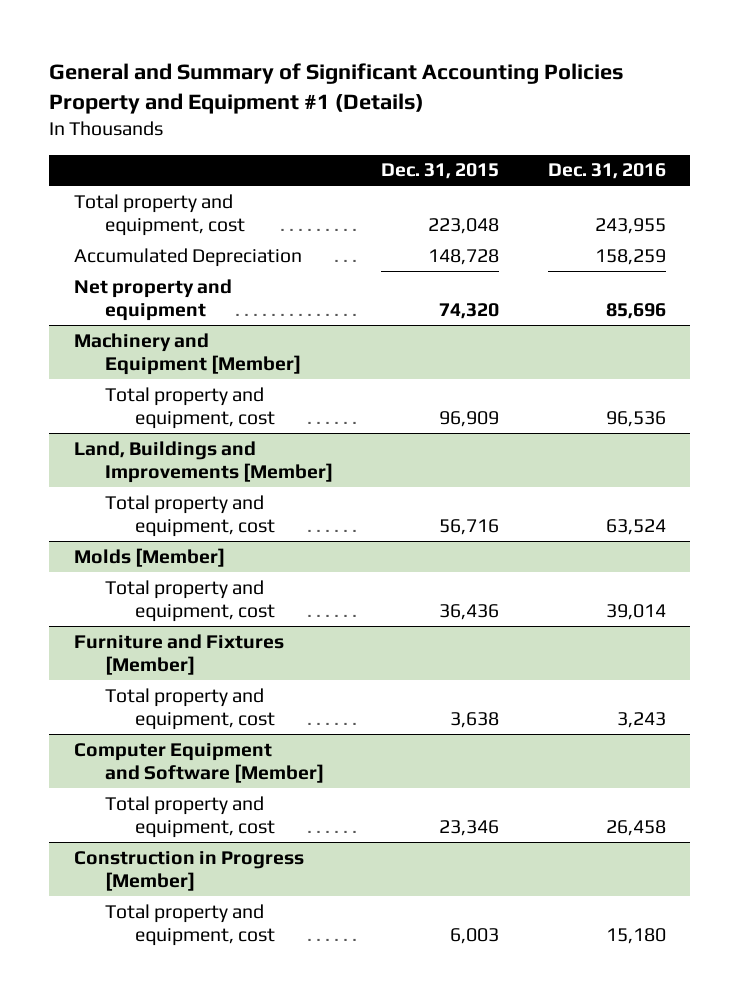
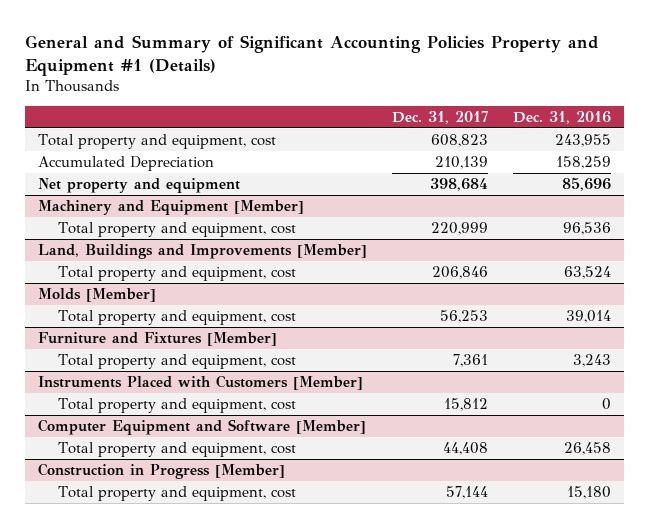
[381,163,500,180] Dec. 31, 2015 -> none
none -> [392,111,489,125] Dec. 31, 2017
none -> [37,374,363,390] Instruments Placed with Customers [Member]
none -> [58,397,297,413] Total property and equipment, cost

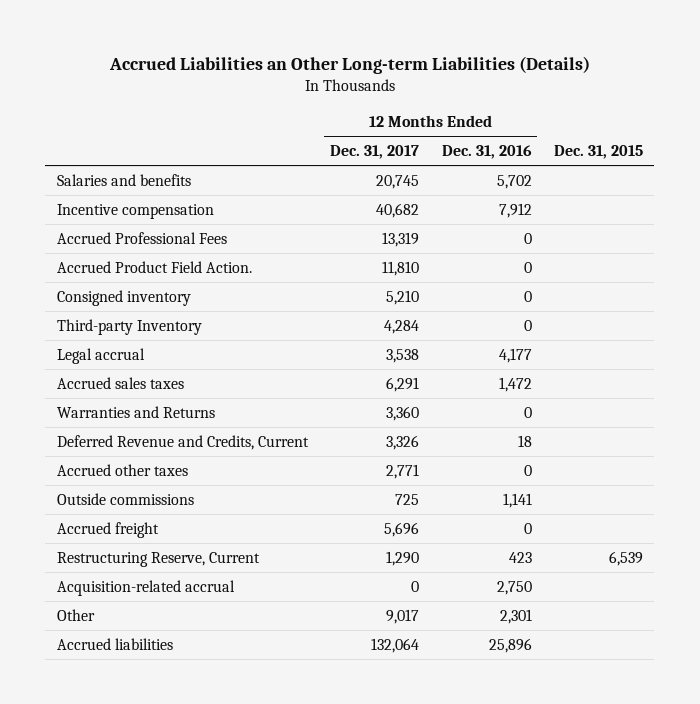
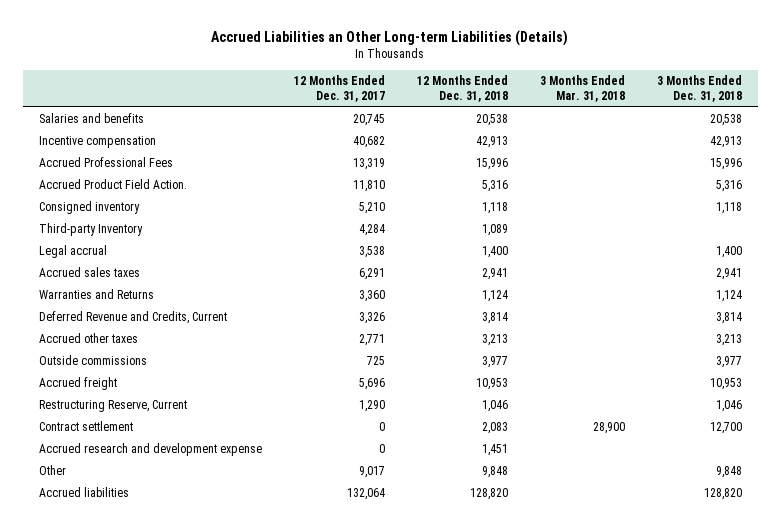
[441,145,532,160] Dec. 31, 2016 -> none
[554,145,644,160] Dec. 31, 2015 -> none
none -> [416,75,508,103] 12 Months Ended Dec. 31, 2018
none -> [539,75,625,103] 3 Months Ended Mar. 31, 2018
none -> [656,75,742,103] 3 Months Ended Dec. 31, 2018
[56,579,235,596] Acquisition-related accrual -> none
none -> [38,421,133,432] Contract settlement
none -> [38,443,262,457] Accrued research and development expense

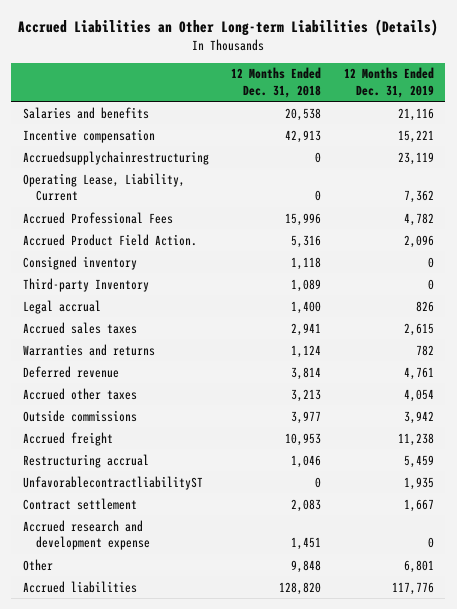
[293,75,385,103] 12 Months Ended Dec. 31, 2017 -> none
[539,75,625,103] 3 Months Ended Mar. 31, 2018 -> none
[656,75,742,103] 3 Months Ended Dec. 31, 2018 -> none
none -> [343,67,434,98] 12 Months Ended Dec. 31, 2019
none -> [22,150,209,165] Accruedsupplychainrestructuring
none -> [22,172,185,202] Operating Lease, Liability, Current
[38,289,154,300] Warranties and Returns -> [22,343,155,356] Warranties and returns
[38,311,227,325] Deferred Revenue and Credits, Current -> [22,365,119,378] Deferred revenue
[38,400,187,413] Restructuring Reserve, Current -> [22,453,149,468] Restructuring accrual
none -> [22,475,203,490] UnfavorablecontractliabilityST

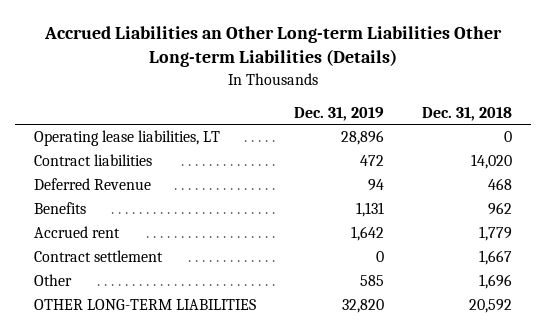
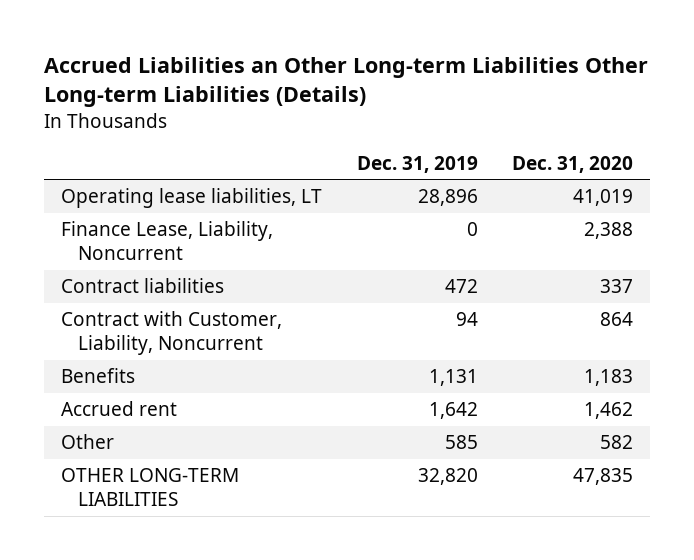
[422,106,513,121] Dec. 31, 2018 -> none
none -> [511,155,633,173] Dec. 31, 2020
none -> [61,221,274,261] Finance Lease, Liability, Noncurrent
[33,178,151,191] Deferred Revenue -> none
none -> [61,311,283,356] Contract with Customer, Liability, Noncurrent
[33,250,163,263] Contract settlement -> none

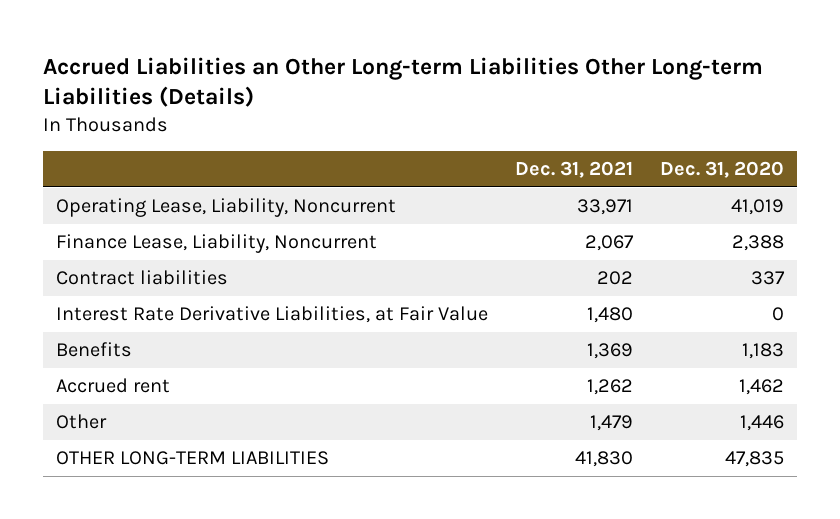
[356,155,478,173] Dec. 31, 2019 -> none
none -> [514,161,633,179] Dec. 31, 2021
[61,188,323,209] Operating lease liabilities, LT -> [56,198,397,218] Operating Lease, Liability, Noncurrent
[61,311,283,356] Contract with Customer, Liability, Noncurrent -> none
none -> [56,306,489,324] Interest Rate Derivative Liabilities, at Fair Value
[599,435,633,450] 582 -> [739,415,784,432] 1,446

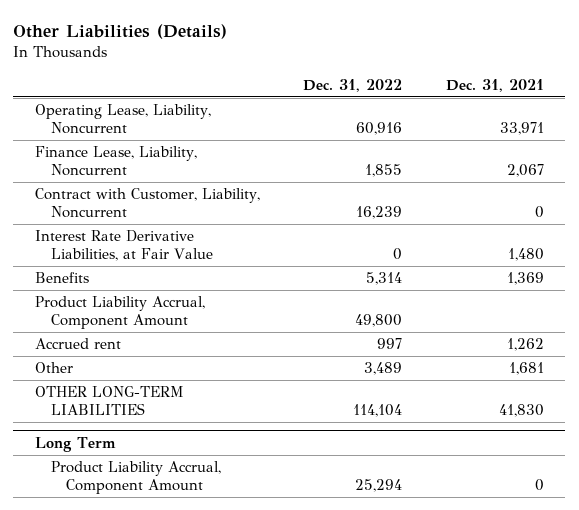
[42,56,763,108] Accrued Liabilities an Other Long-term Liabilities Other Long-term Liabilities (Details) -> [13,23,228,39] Other Liabilities (Details)
[659,161,784,179] Dec. 31, 2020 -> none
none -> [303,78,403,92] Dec. 31, 2022
[56,270,229,286] Contract liabilities -> none
none -> [34,188,260,219] Contract with Customer, Liability, Noncurrent
none -> [34,296,205,330] Product Liability Accrual, Component Amount
[589,415,633,432] 1,479 -> [508,362,544,376] 1,681
none -> [34,437,116,453] Long Term
none -> [50,461,221,495] Product Liability Accrual, Component Amount

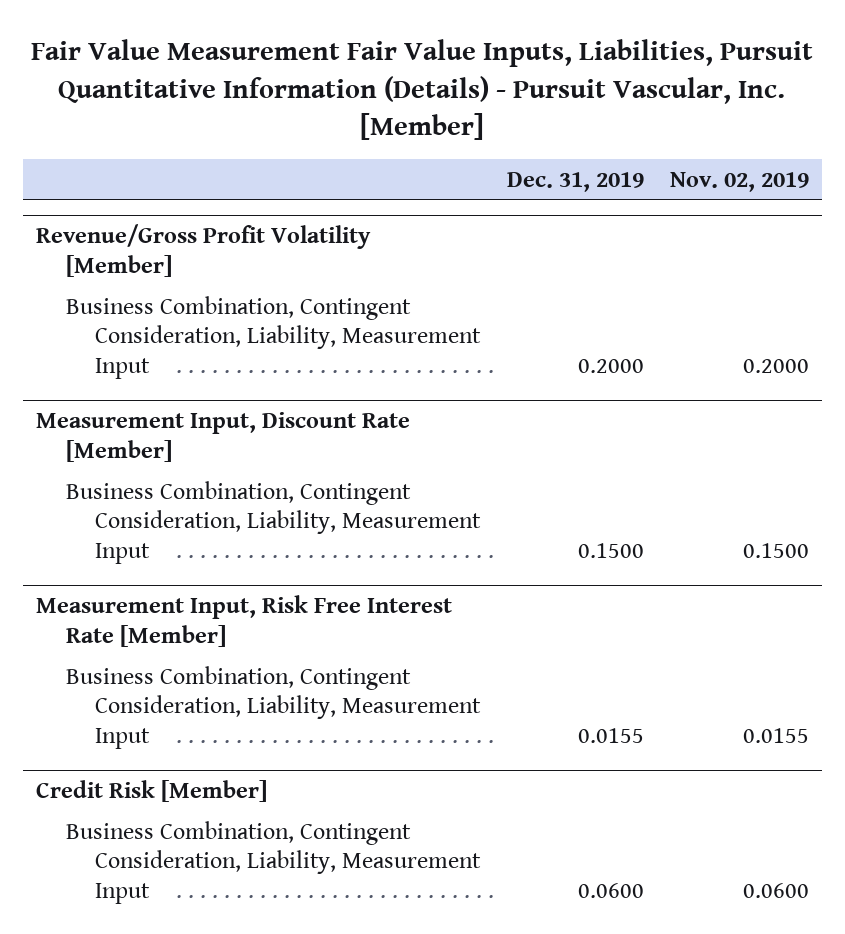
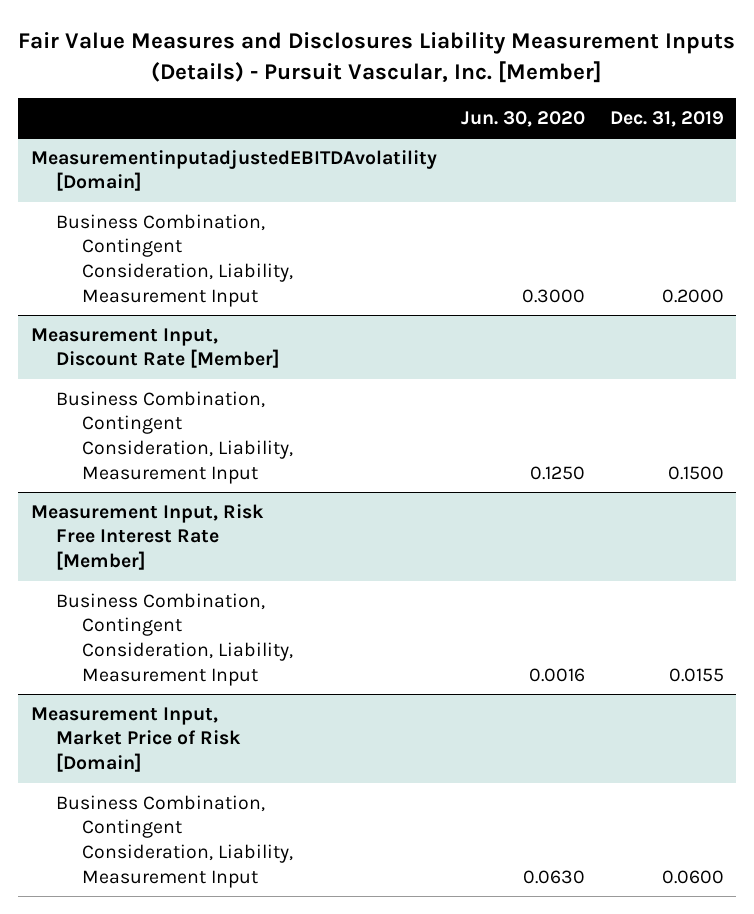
[31,39,814,141] Fair Value Measurement Fair Value Inputs, Liabilities, Pursuit Quantitative Information (Details) - Pursuit Vascular, Inc. [Member] -> [18,32,736,83] Fair Value Measures and Disclosures Liability Measurement Inputs (Details) - Pursuit Vascular, Inc. [Member]
[669,172,809,193] Nov. 02, 2019 -> none
none -> [461,110,586,127] Jun. 30, 2020
[35,224,371,278] Revenue/Gross Profit Volatility [Member] -> [30,149,437,192] MeasurementinputadjustedEBITDAvolatility [Domain]
[35,780,267,803] Credit Risk [Member] -> [30,706,242,773] Measurement Input, Market Price of Risk [Domain]

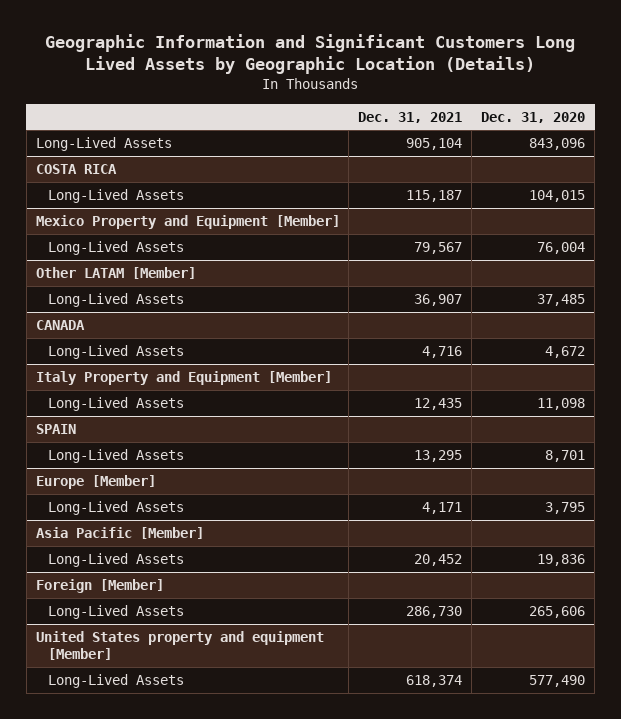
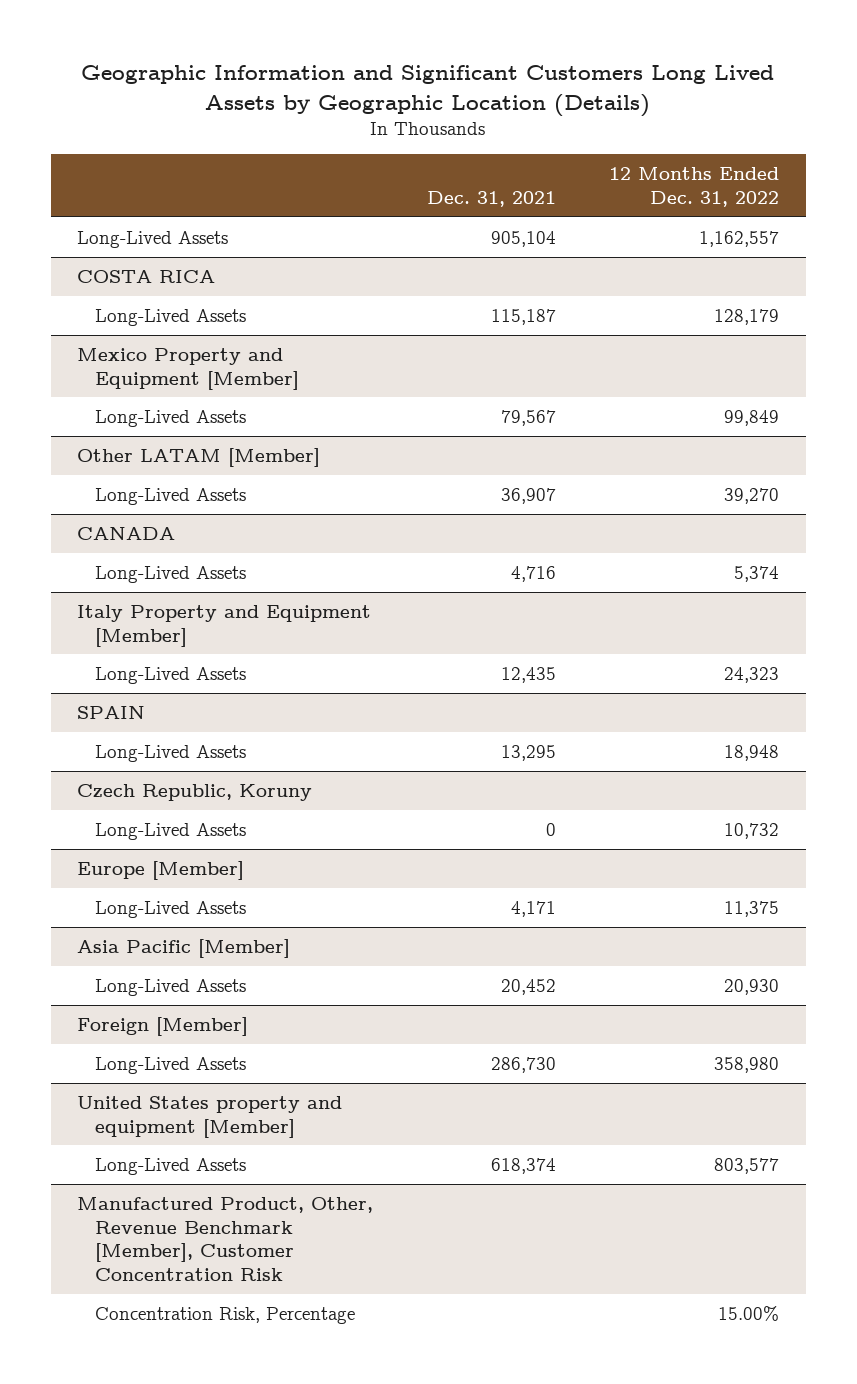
[481,111,586,123] Dec. 31, 2020 -> none
none -> [609,166,780,207] 12 Months Ended Dec. 31, 2022
none -> [77,783,313,801] Czech Republic, Koruny
none -> [94,822,246,840] Long-Lived Assets
none -> [77,1196,374,1282] Manufactured Product, Other, Revenue Benchmark [Member], Customer Concentration Risk
none -> [94,1306,355,1324] Concentration Risk, Percentage

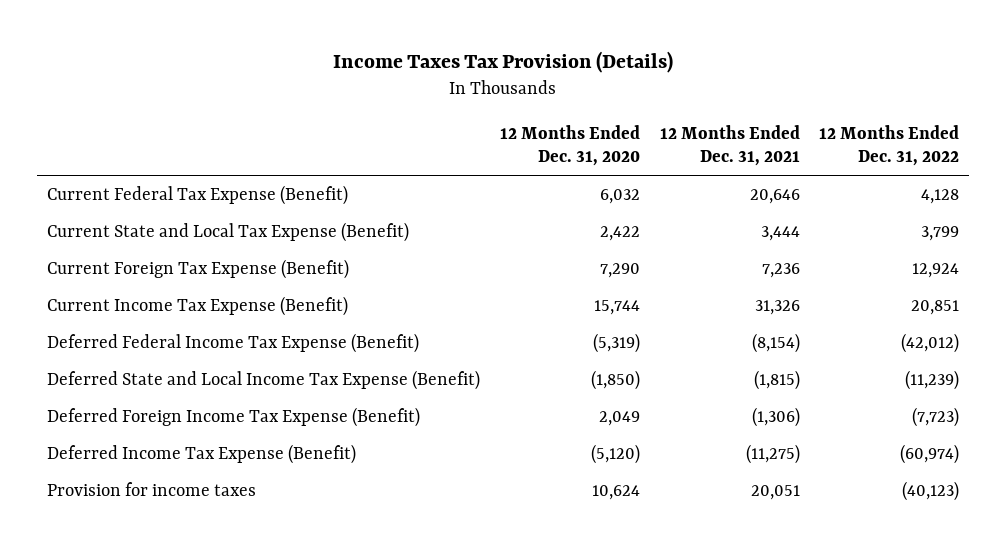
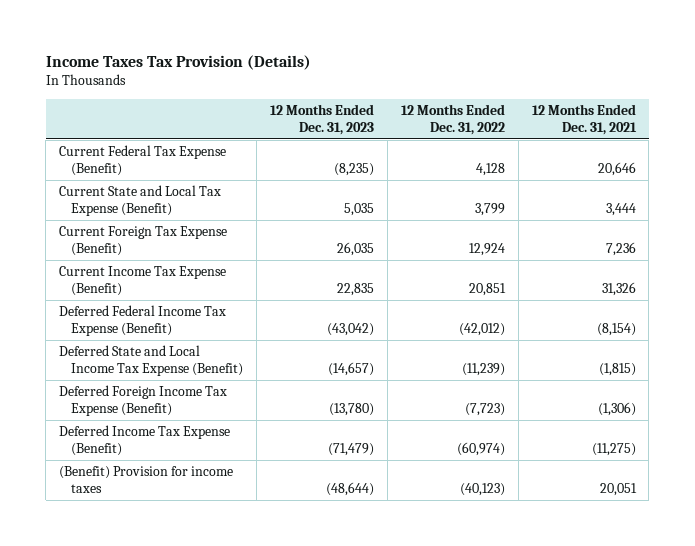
[499,124,640,167] 12 Months Ended Dec. 31, 2020 -> none
none -> [269,103,374,136] 12 Months Ended Dec. 31, 2023
[46,482,256,497] Provision for income taxes -> [59,465,234,494] (Benefit) Provision for income taxes

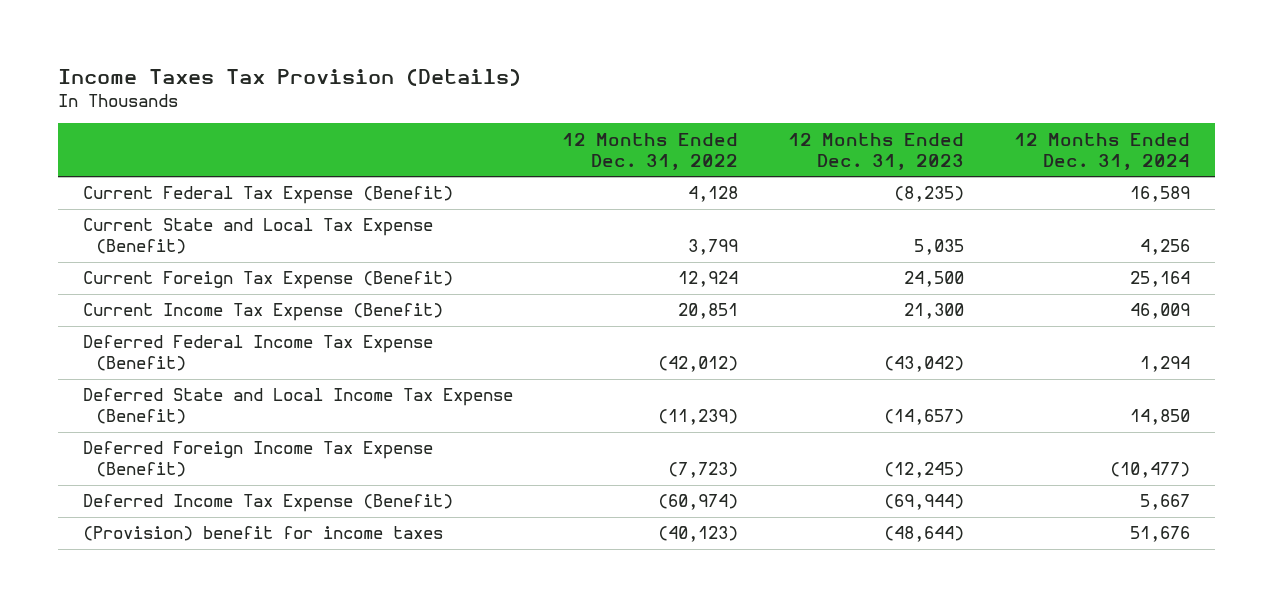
[531,103,637,136] 12 Months Ended Dec. 31, 2021 -> none
none -> [1013,132,1190,170] 12 Months Ended Dec. 31, 2024
[336,242,374,257] 26,035 -> [903,271,964,288] 24,500
[336,283,374,297] 22,835 -> [903,303,964,320] 21,300
[328,403,374,417] (13,780) -> [883,462,964,479] (12,245)
[327,443,374,457] (71,479) -> [883,494,964,511] (69,944)
[59,465,234,494] (Benefit) Provision for income taxes -> [82,526,443,542] (Provision) benefit for income taxes

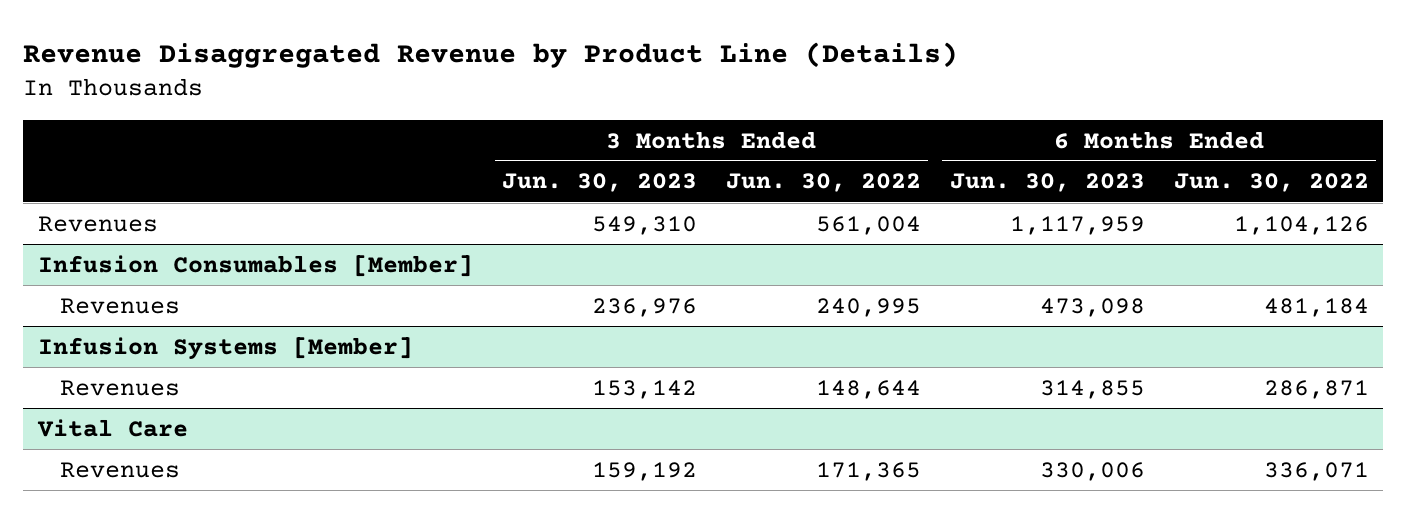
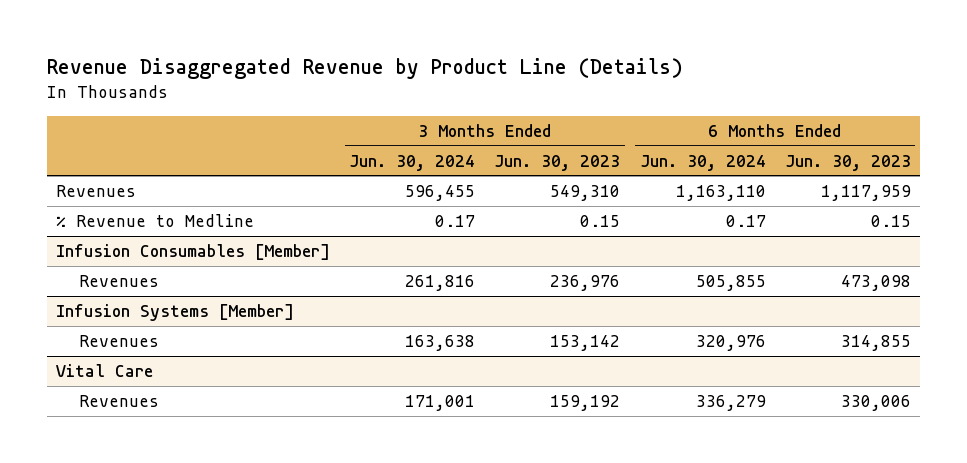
[725,173,921,193] Jun. 30, 2022 -> none
[1173,173,1369,193] Jun. 30, 2022 -> none
none -> [349,154,476,171] Jun. 30, 2024
none -> [639,154,766,171] Jun. 30, 2024
none -> [56,213,255,227] % Revenue to Medline

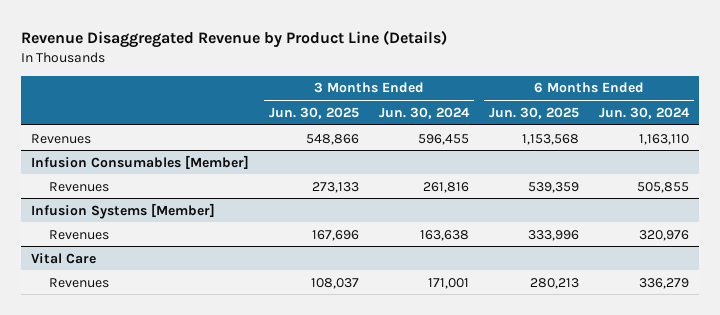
[494,154,621,171] Jun. 30, 2023 -> none
[784,154,911,171] Jun. 30, 2023 -> none
none -> [268,106,359,119] Jun. 30, 2025
none -> [488,106,579,119] Jun. 30, 2025
[56,213,255,227] % Revenue to Medline -> none

